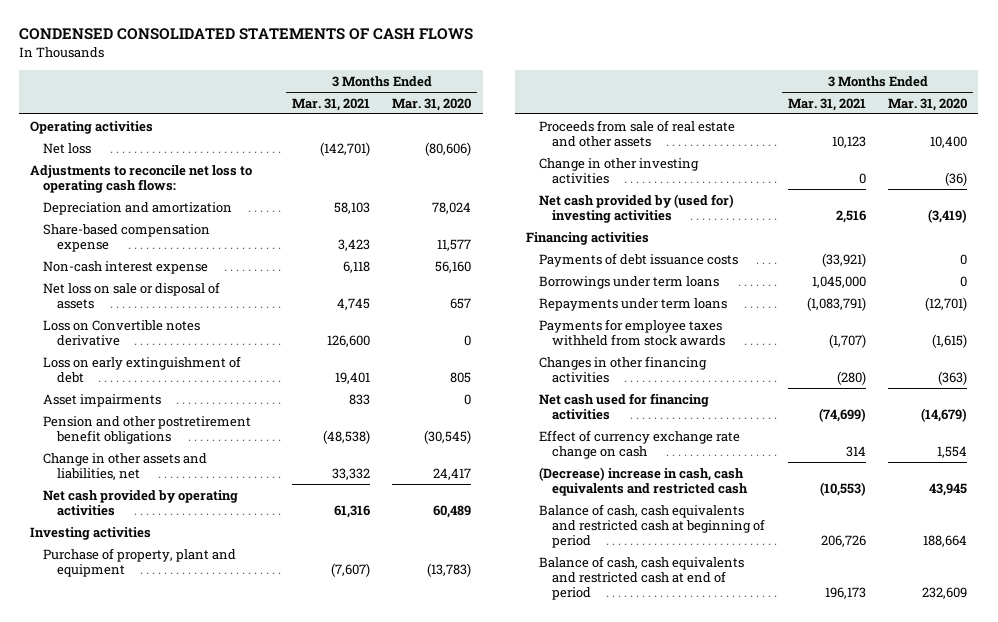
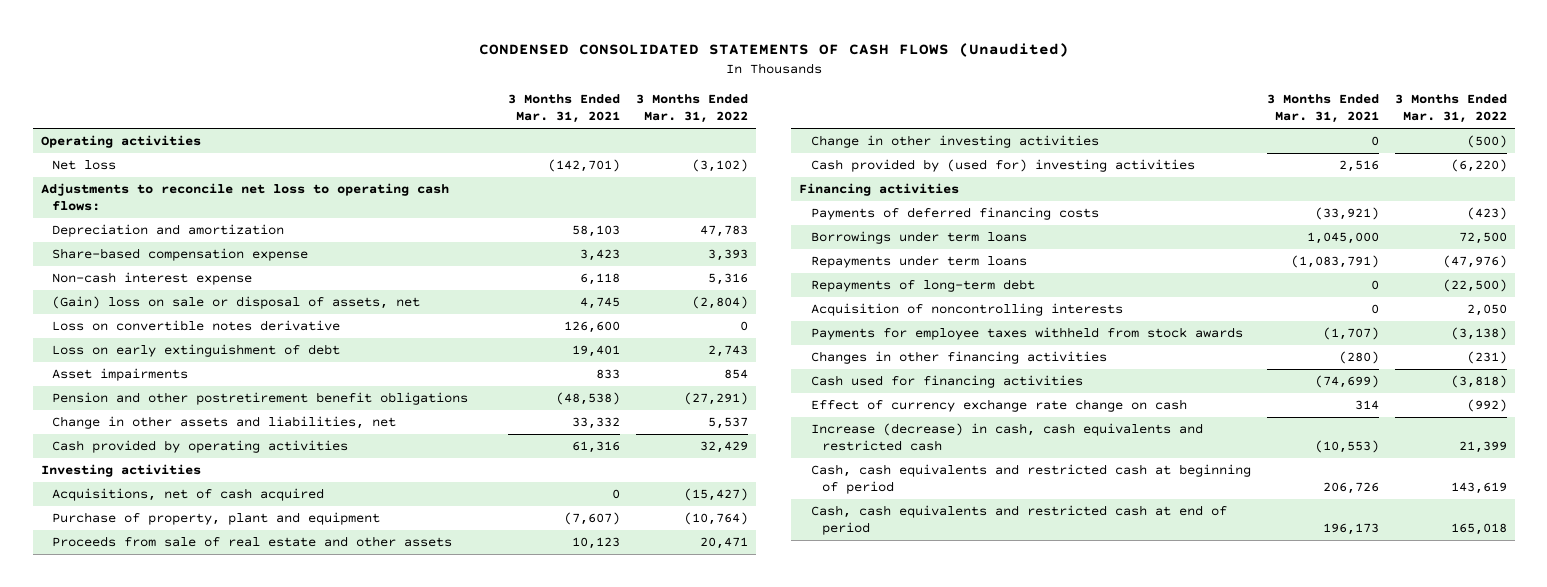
[19,28,474,41] CONDENSED CONSOLIDATED STATEMENTS OF CASH FLOWS -> [478,43,1069,58] CONDENSED CONSOLIDATED STATEMENTS OF CASH FLOWS (Unaudited)
[392,97,472,111] Mar. 31, 2020 -> none
none -> [636,94,749,124] 3 Months Ended Mar. 31, 2022
[43,281,221,309] Net loss on sale or disposal of assets -> [52,296,421,310] (Gain) loss on sale or disposal of assets, net
[43,319,201,346] Loss on Convertible notes derivative -> [52,320,341,332] Loss on convertible notes derivative
[43,489,239,516] Net cash provided by operating activities -> [52,440,349,454] Cash provided by operating activities
none -> [52,488,325,502] Acquisitions, net of cash acquired
[539,193,735,223] Net cash provided by (used for) investing activities -> [810,159,1195,173] Cash provided by (used for) investing activities
[539,252,739,267] Payments of debt issuance costs -> [810,207,1099,221] Payments of deferred financing costs
none -> [810,279,1035,293] Repayments of long-term debt
none -> [810,303,1123,317] Acquisition of noncontrolling interests
[539,392,710,420] Net cash used for financing activities -> [810,375,1083,389] Cash used for financing activities
[539,466,749,496] (Decrease) increase in cash, cash equivalents and restricted cash -> [810,423,1203,452] Increase (decrease) in cash, cash equivalents and restricted cash
[539,503,766,548] Balance of cash, cash equivalents and restricted cash at beginning of period -> [810,464,1251,495] Cash, cash equivalents and restricted cash at beginning of period
[539,555,745,600] Balance of cash, cash equivalents and restricted cash at end of period -> [810,505,1227,536] Cash, cash equivalents and restricted cash at end of period

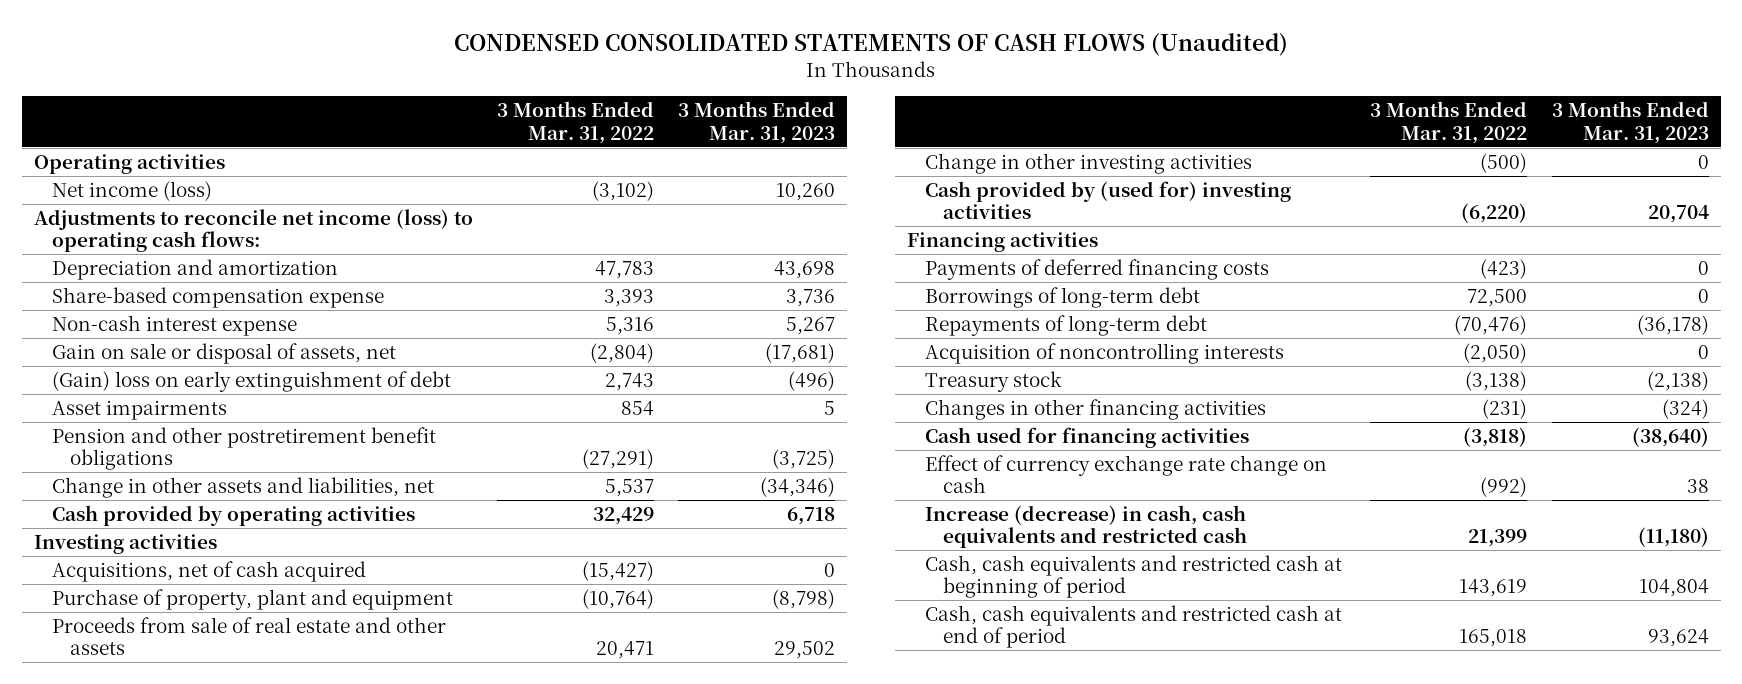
[508,94,621,124] 3 Months Ended Mar. 31, 2021 -> none
none -> [678,101,836,144] 3 Months Ended Mar. 31, 2023
[52,160,117,171] Net loss -> [51,180,212,201] Net income (loss)
[40,183,449,212] Adjustments to reconcile net loss to operating cash flows: -> [33,208,473,253] Adjustments to reconcile net income (loss) to operating cash flows:
[52,320,341,332] Loss on convertible notes derivative -> none
[52,296,421,310] (Gain) loss on sale or disposal of assets, net -> [51,342,396,364] Gain on sale or disposal of assets, net
[52,344,341,358] Loss on early extinguishment of debt -> [51,370,451,392] (Gain) loss on early extinguishment of debt
[810,255,1027,269] Repayments under term loans -> none
[810,231,1027,245] Borrowings under term loans -> [925,286,1201,308] Borrowings of long-term debt
[1442,279,1507,293] (22,500) -> [1454,314,1528,335] (70,476)
[1466,304,1507,317] 2,050 -> [1463,342,1528,363] (2,050)
[810,327,1243,341] Payments for employee taxes withheld from stock awards -> [925,370,1063,392] Treasury stock

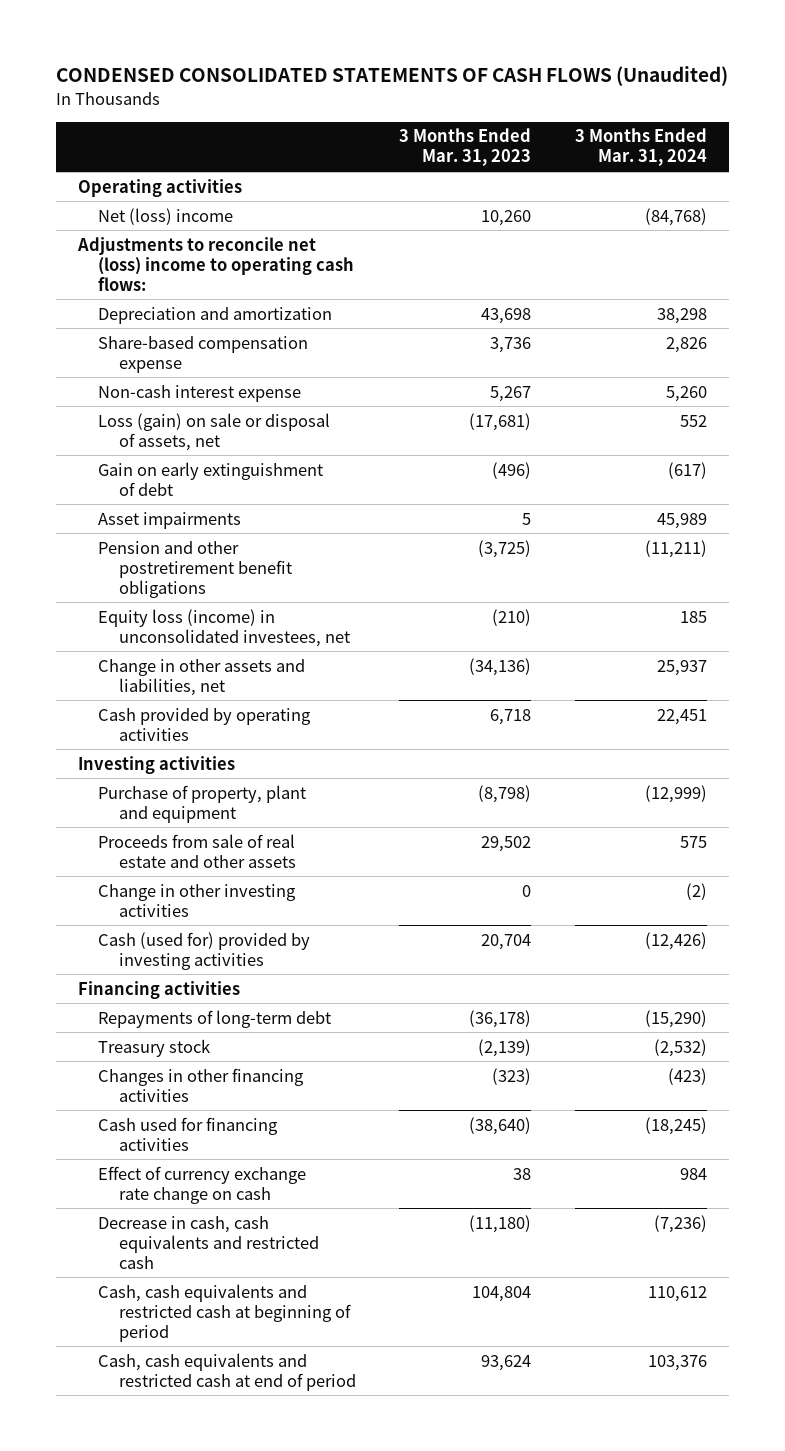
[496,101,654,144] 3 Months Ended Mar. 31, 2022 -> none
none -> [574,128,707,167] 3 Months Ended Mar. 31, 2024
[51,180,212,201] Net income (loss) -> [98,207,234,225] Net (loss) income
[33,208,473,253] Adjustments to reconcile net income (loss) to operating cash flows: -> [77,236,355,291] Adjustments to reconcile net (loss) income to operating cash flows:
[51,342,396,364] Gain on sale or disposal of assets, net -> [98,412,331,451] Loss (gain) on sale or disposal of assets, net
[51,370,451,392] (Gain) loss on early extinguishment of debt -> [98,461,324,496] Gain on early extinguishment of debt
none -> [98,608,350,647] Equity loss (income) in unconsolidated investees, net
[760,476,836,497] (34,346) -> [469,657,532,676] (34,136)
[51,560,366,582] Acquisitions, net of cash acquired -> none
[925,180,1292,220] Cash provided by (used for) investing activities -> [98,931,311,970] Cash (used for) provided by investing activities
[925,258,1270,280] Payments of deferred financing costs -> none
[925,286,1201,308] Borrowings of long-term debt -> none
[925,342,1285,364] Acquisition of noncontrolling interests -> none
[1646,370,1709,391] (2,138) -> [478,1038,532,1057] (2,139)
[1661,398,1709,419] (324) -> [492,1067,532,1085] (323)
[925,504,1248,549] Increase (decrease) in cash, cash equivalents and restricted cash -> [98,1215,319,1269] Decrease in cash, cash equivalents and restricted cash

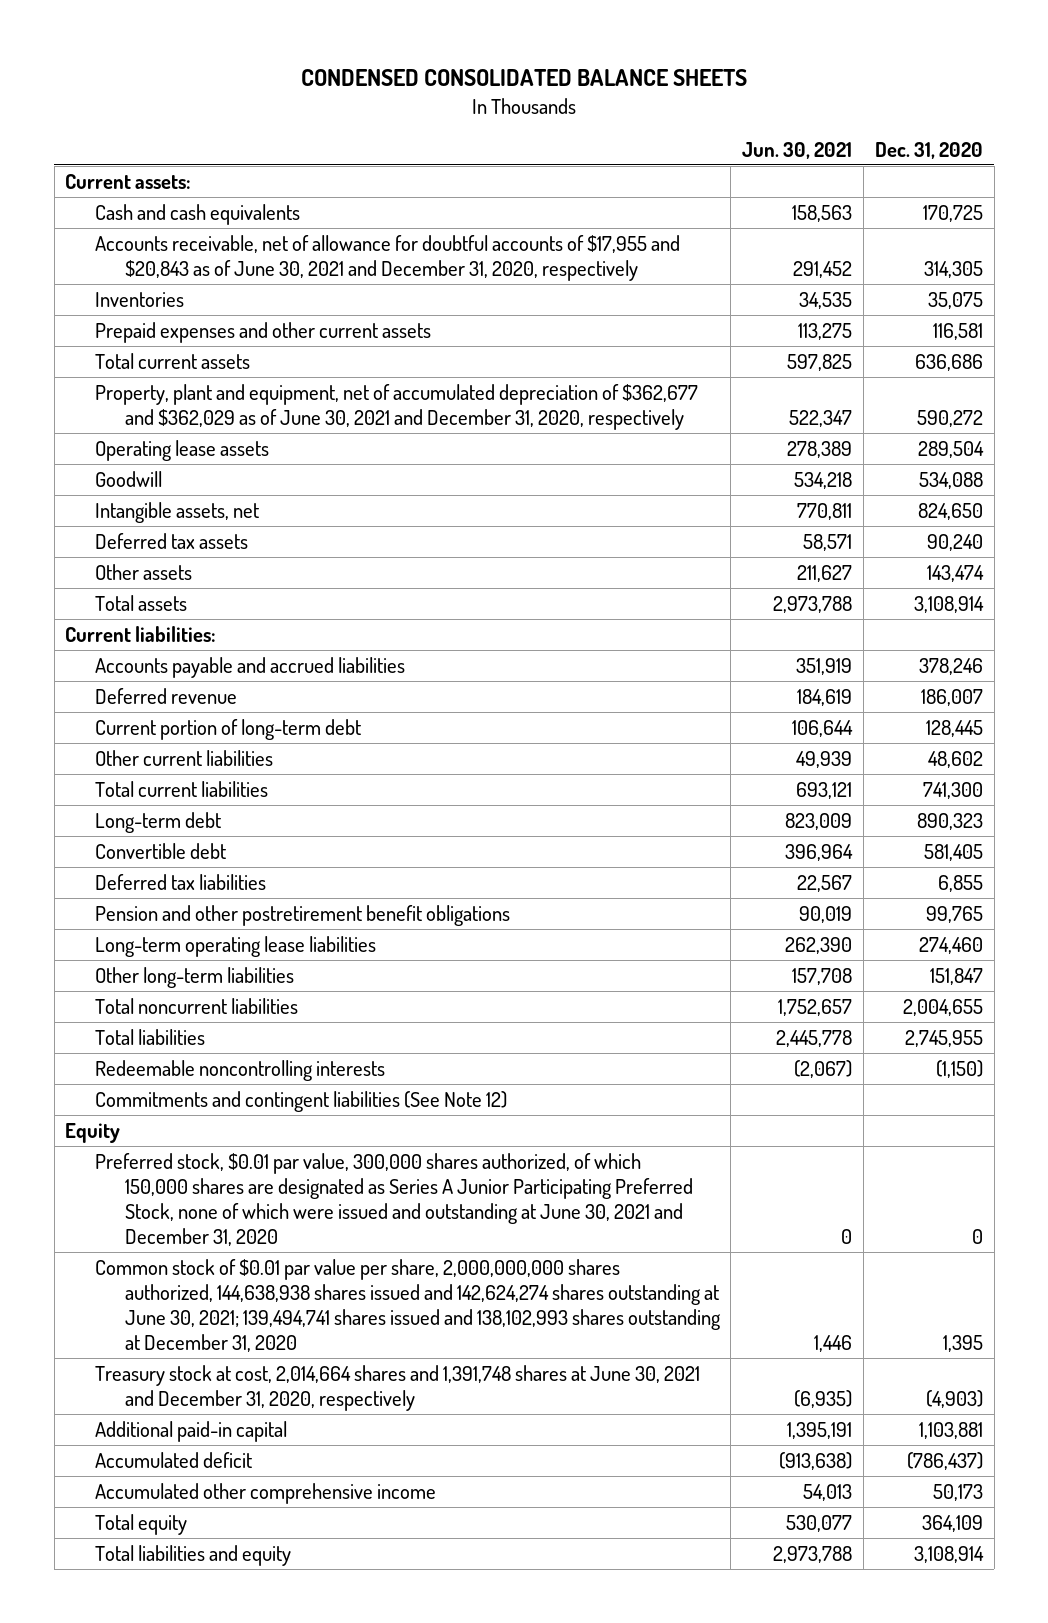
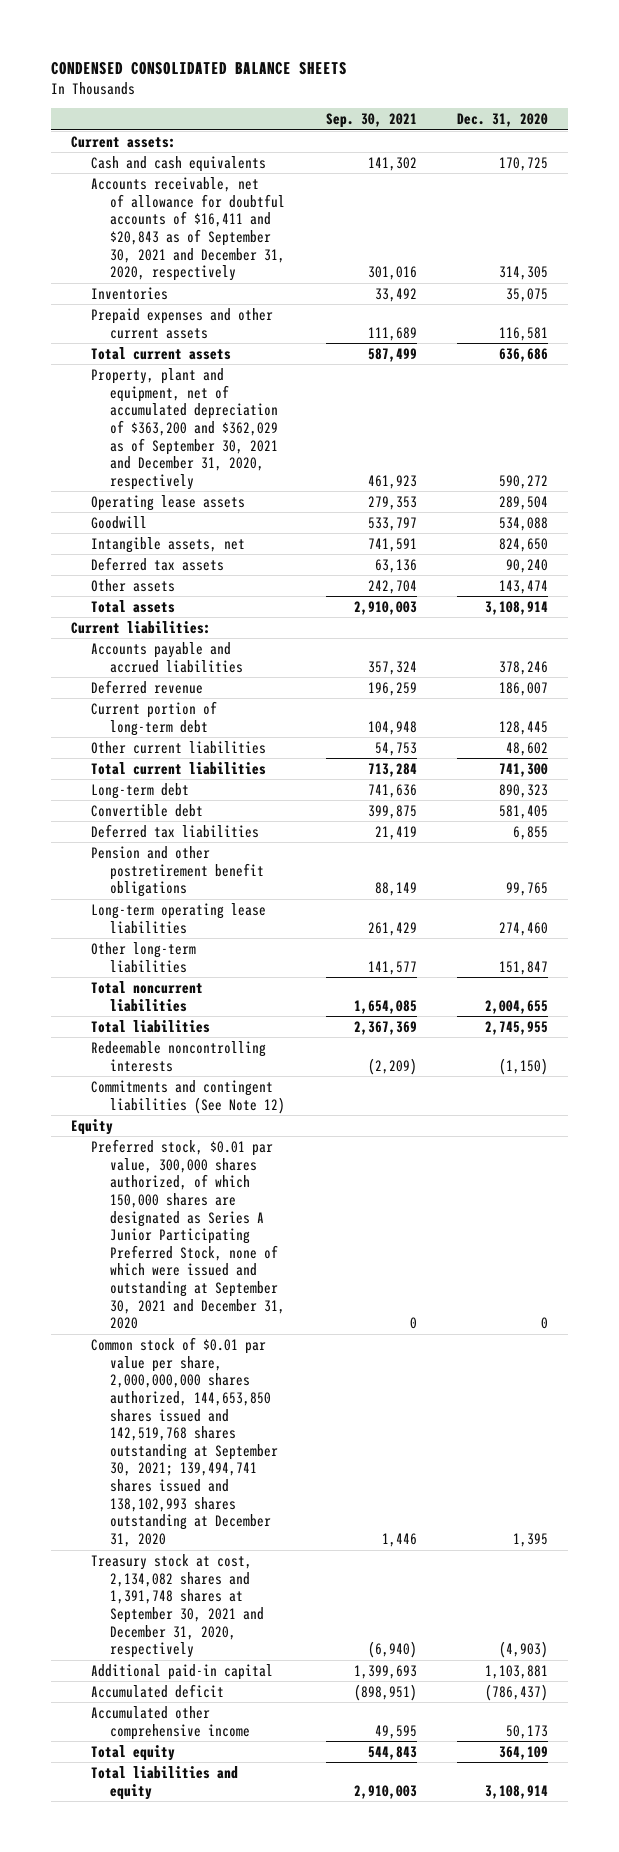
[742,141,853,159] Jun. 30, 2021 -> none
none -> [325,113,417,129] Sep. 30, 2021
[95,234,681,281] Accounts receivable, net of allowance for doubtful accounts of $17,955 and $20,843 as of June 30, 2021 and December 31, 2020, respectively -> [90,176,286,282] Accounts receivable, net of allowance for doubtful accounts of $16,411 and $20,843 as of September 30, 2021 and December 31, 2020, respectively
[95,383,699,430] Property, plant and equipment, net of accumulated depreciation of $362,677 and $362,029 as of June 30, 2021 and December 31, 2020, respectively -> [90,367,279,490] Property, plant and equipment, net of accumulated depreciation of $363,200 and $362,029 as of September 30, 2021 and December 31, 2020, respectively
[95,1152,693,1246] Preferred stock, $0.01 par value, 300,000 shares authorized, of which 150,000 shares are designated as Series A Junior Participating Preferred Stock, none of which were issued and outstanding at June 30, 2021 and December 31, 2020 -> [90,1138,286,1330] Preferred stock, $0.01 par value, 300,000 shares authorized, of which 150,000 shares are designated as Series A Junior Participating Preferred Stock, none of which were issued and outstanding at September 30, 2021 and December 31, 2020
[95,1258,721,1352] Common stock of $0.01 par value per share, 2,000,000,000 shares authorized, 144,638,938 shares issued and 142,624,274 shares outstanding at June 30, 2021; 139,494,741 shares issued and 138,102,993 shares outstanding at December 31, 2020 -> [90,1336,279,1548] Common stock of $0.01 par value per share, 2,000,000,000 shares authorized, 144,653,850 shares issued and 142,519,768 shares outstanding at September 30, 2021; 139,494,741 shares issued and 138,102,993 shares outstanding at December 31, 2020
[95,1364,701,1411] Treasury stock at cost, 2,014,664 shares and 1,391,748 shares at June 30, 2021 and December 31, 2020, respectively -> [90,1553,265,1659] Treasury stock at cost, 2,134,082 shares and 1,391,748 shares at September 30, 2021 and December 31, 2020, respectively

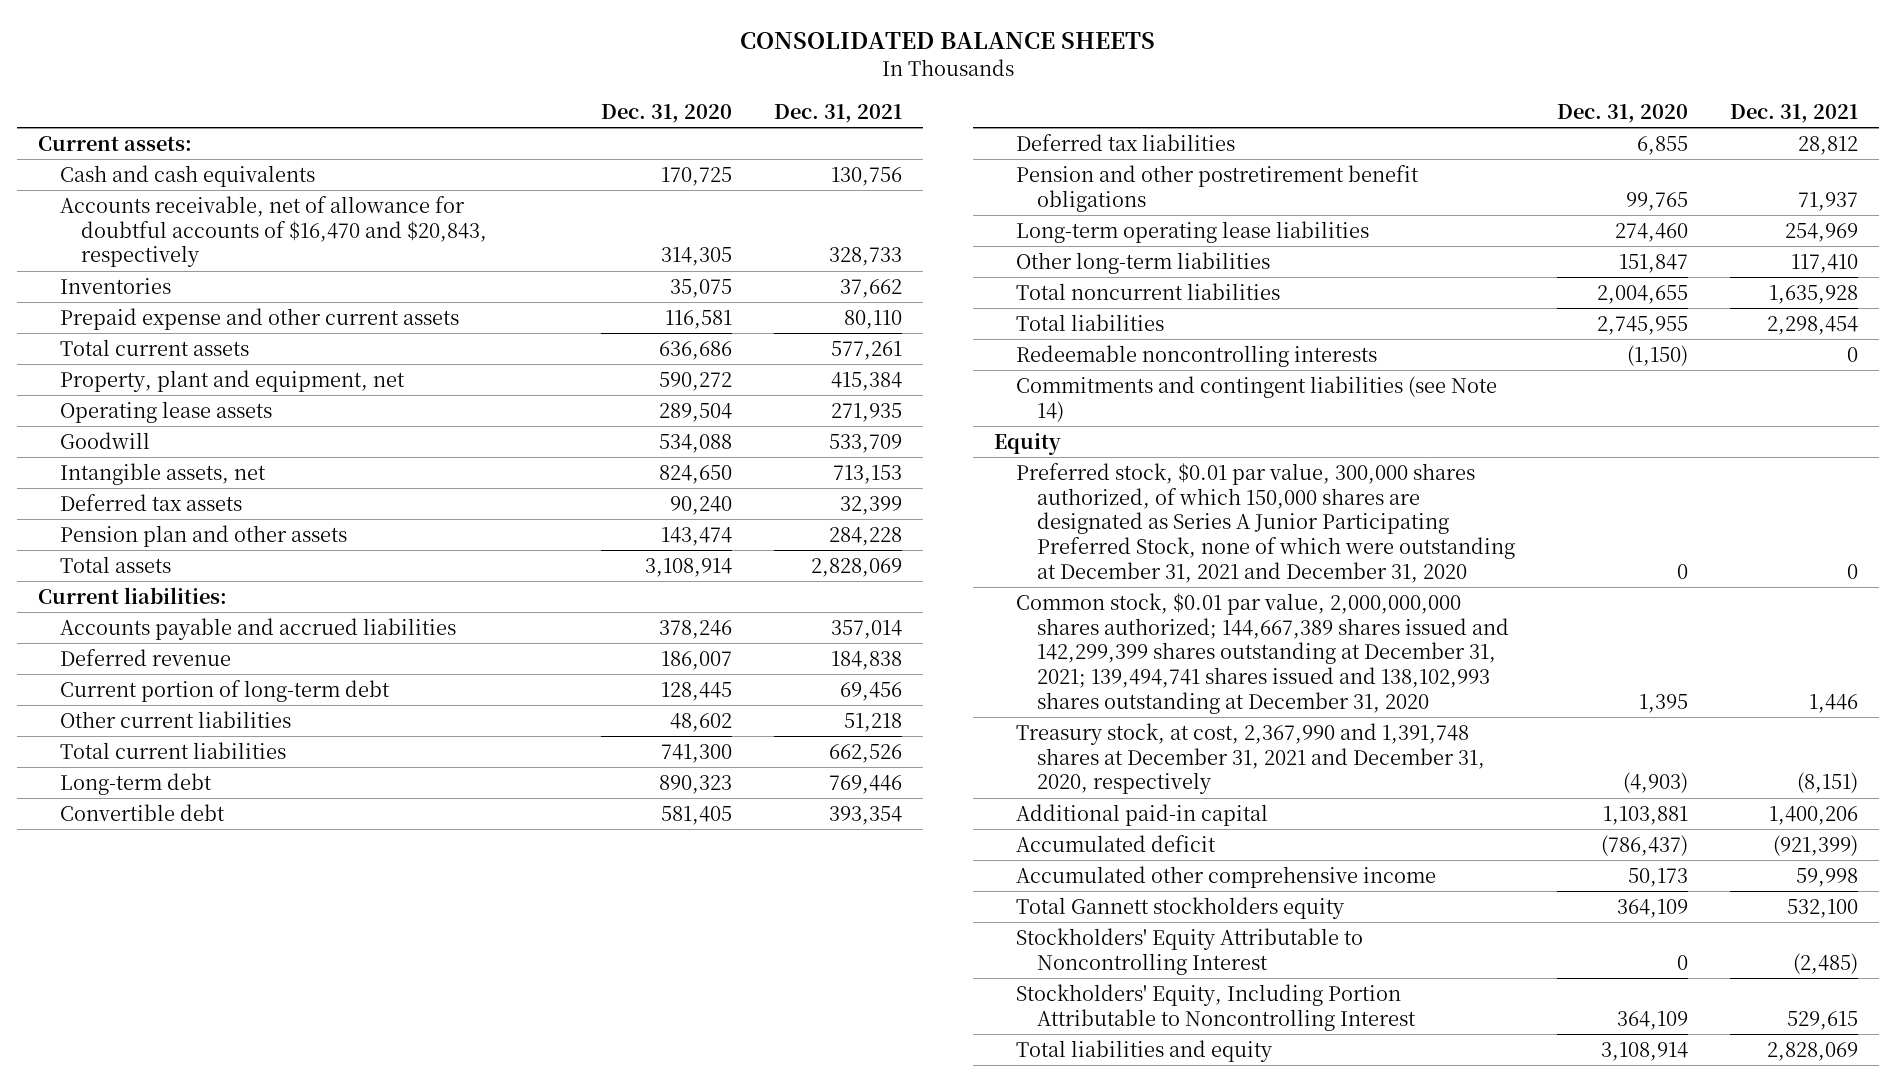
[50,61,347,75] CONDENSED CONSOLIDATED BALANCE SHEETS -> [740,31,1156,49] CONSOLIDATED BALANCE SHEETS
[325,113,417,129] Sep. 30, 2021 -> none
none -> [773,103,902,123] Dec. 31, 2021
[90,176,286,282] Accounts receivable, net of allowance for doubtful accounts of $16,411 and $20,843 as of September 30, 2021 and December 31, 2020, respectively -> [59,195,488,268] Accounts receivable, net of allowance for doubtful accounts of $16,470 and $20,843, respectively
[90,307,273,339] Prepaid expenses and other current assets -> [59,307,459,330] Prepaid expense and other current assets
[90,367,279,490] Property, plant and equipment, net of accumulated depreciation of $363,200 and $362,029 as of September 30, 2021 and December 31, 2020, respectively -> [59,369,405,392] Property, plant and equipment, net
[90,578,175,592] Other assets -> [59,524,347,547] Pension plan and other assets
[90,1079,286,1114] Commitments and contingent liabilities (See Note 12) -> [1015,375,1497,422] Commitments and contingent liabilities (see Note 14)
[90,1138,286,1330] Preferred stock, $0.01 par value, 300,000 shares authorized, of which 150,000 shares are designated as Series A Junior Participating Preferred Stock, none of which were issued and outstanding at September 30, 2021 and December 31, 2020 -> [1015,462,1516,583] Preferred stock, $0.01 par value, 300,000 shares authorized, of which 150,000 shares are designated as Series A Junior Participating Preferred Stock, none of which were outstanding at December 31, 2021 and December 31, 2020
[90,1336,279,1548] Common stock of $0.01 par value per share, 2,000,000,000 shares authorized, 144,653,850 shares issued and 142,519,768 shares outstanding at September 30, 2021; 139,494,741 shares issued and 138,102,993 shares outstanding at December 31, 2020 -> [1015,592,1510,714] Common stock, $0.01 par value, 2,000,000,000 shares authorized; 144,667,389 shares issued and 142,299,399 shares outstanding at December 31, 2021; 139,494,741 shares issued and 138,102,993 shares outstanding at December 31, 2020
[90,1553,265,1659] Treasury stock at cost, 2,134,082 shares and 1,391,748 shares at September 30, 2021 and December 31, 2020, respectively -> [1015,722,1486,795] Treasury stock, at cost, 2,367,990 and 1,391,748 shares at December 31, 2021 and December 31, 2020, respectively
[90,1744,175,1761] Total equity -> [1015,896,1345,919] Total Gannett stockholders equity
none -> [1015,927,1363,975] Stockholders' Equity Attributable to Noncontrolling Interest
none -> [1015,983,1417,1031] Stockholders' Equity, Including Portion Attributable to Noncontrolling Interest

